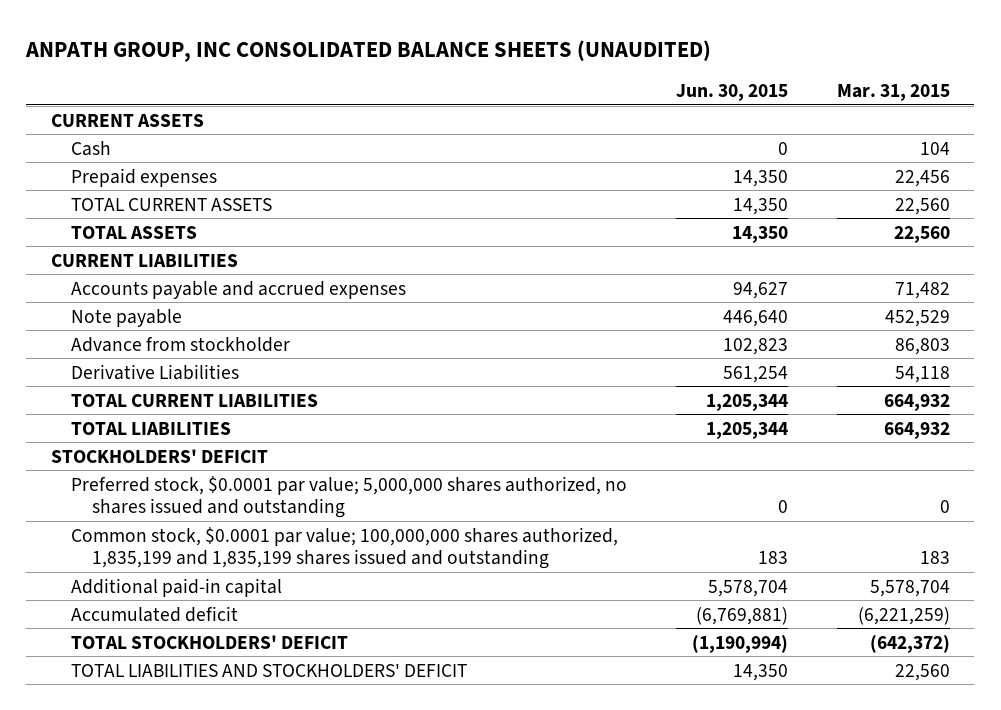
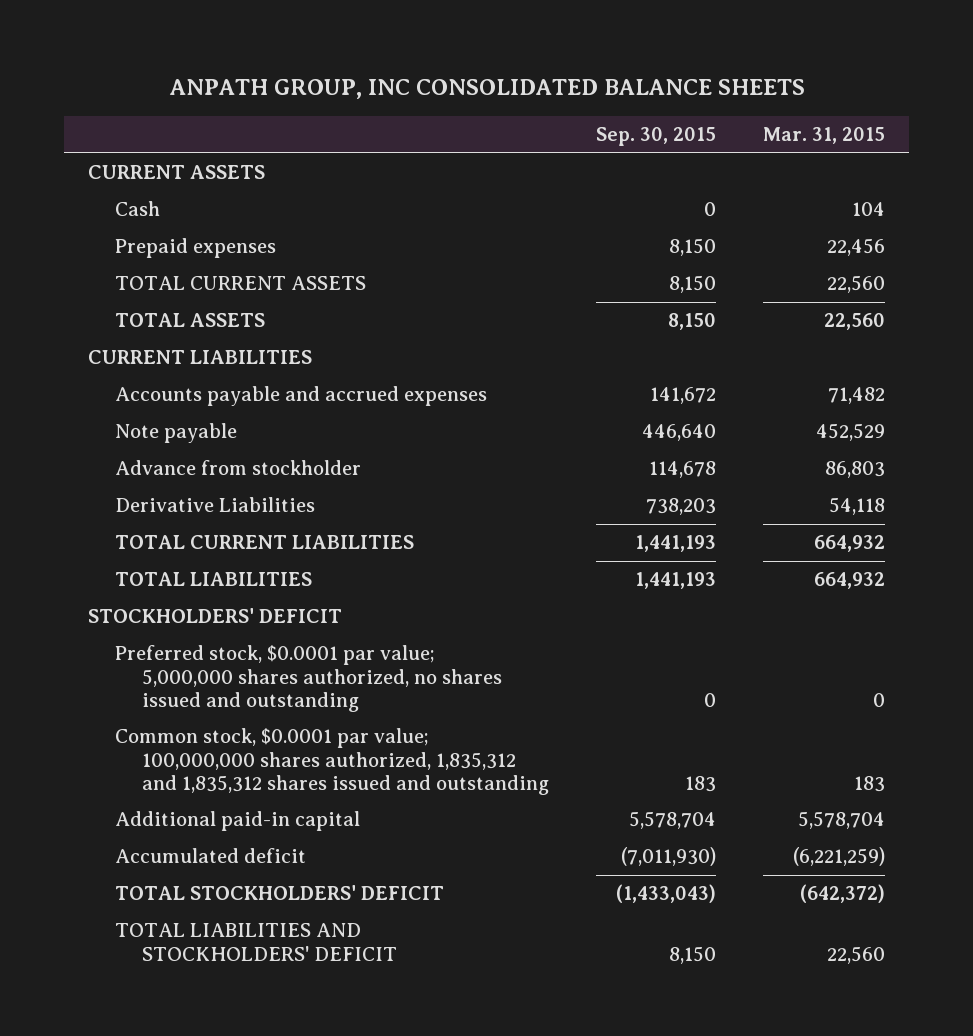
[25,39,712,62] ANPATH GROUP, INC CONSOLIDATED BALANCE SHEETS (UNAUDITED) -> [168,79,805,100] ANPATH GROUP, INC CONSOLIDATED BALANCE SHEETS
[676,83,789,101] Jun. 30, 2015 -> none
none -> [596,127,717,147] Sep. 30, 2015
[71,526,619,570] Common stock, $0.0001 par value; 100,000,000 shares authorized, 1,835,199 and 1,835,199 shares issued and outstanding -> [114,728,549,795] Common stock, $0.0001 par value; 100,000,000 shares authorized, 1,835,312 and 1,835,312 shares issued and outstanding

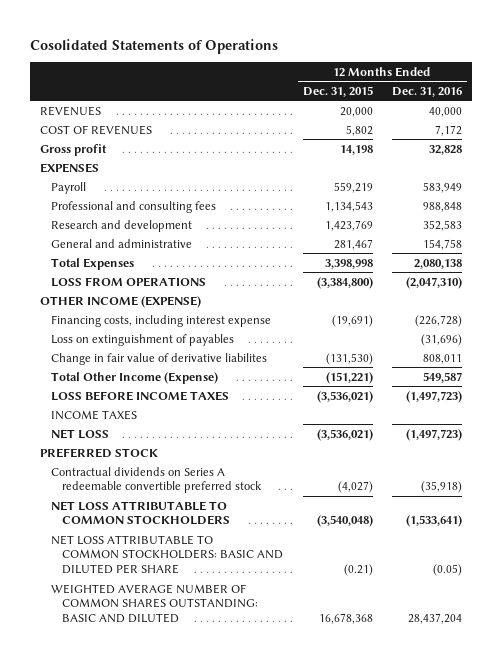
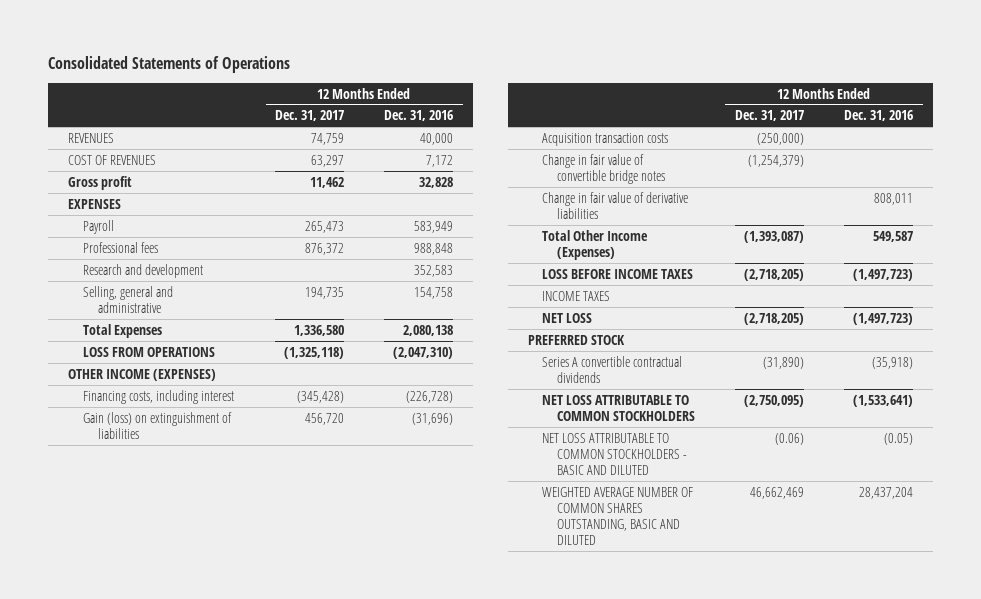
[30,38,279,54] Cosolidated Statements of Operations -> [47,56,290,74] Consolidated Statements of Operations
[302,85,373,97] Dec. 31, 2015 -> none
none -> [275,110,345,122] Dec. 31, 2017
[51,200,217,213] Professional and consulting fees -> [82,241,158,253] Professional fees
[51,238,193,248] General and administrative -> [82,285,173,313] Selling, general and administrative
[40,295,202,308] OTHER INCOME (EXPENSE) -> [67,368,216,381] OTHER INCOME (EXPENSES)
[51,314,272,327] Financing costs, including interest expense -> [82,389,234,404] Financing costs, including interest
[51,333,235,346] Loss on extinguishment of payables -> [82,411,232,439] Gain (loss) on extinguishment of liabilities
none -> [542,132,669,146] Acquisition transaction costs
none -> [542,153,666,184] Change in fair value of convertible bridge notes
[51,352,268,365] Change in fair value of derivative liabilites -> [542,191,689,219] Change in fair value of derivative liabilities
[51,371,219,384] Total Other Income (Expense) -> [542,229,649,260] Total Other Income (Expenses)
[51,466,263,494] Contractual dividends on Series A redeemable convertible preferred stock -> [542,355,683,383] Series A convertible contractual dividends
[51,534,284,575] NET LOSS ATTRIBUTABLE TO COMMON STOCKHOLDERS: BASIC AND DILUTED PER SHARE -> [542,432,688,475] NET LOSS ATTRIBUTABLE TO COMMON STOCKHOLDERS - BASIC AND DILUTED
[51,583,259,624] WEIGHTED AVERAGE NUMBER OF COMMON SHARES OUTSTANDING: BASIC AND DILUTED -> [542,486,694,545] WEIGHTED AVERAGE NUMBER OF COMMON SHARES OUTSTANDING, BASIC AND DILUTED

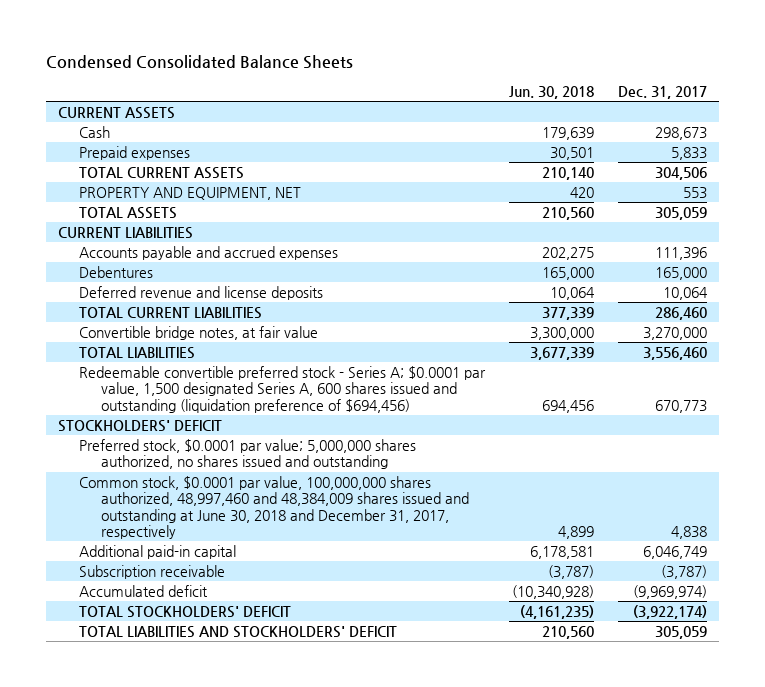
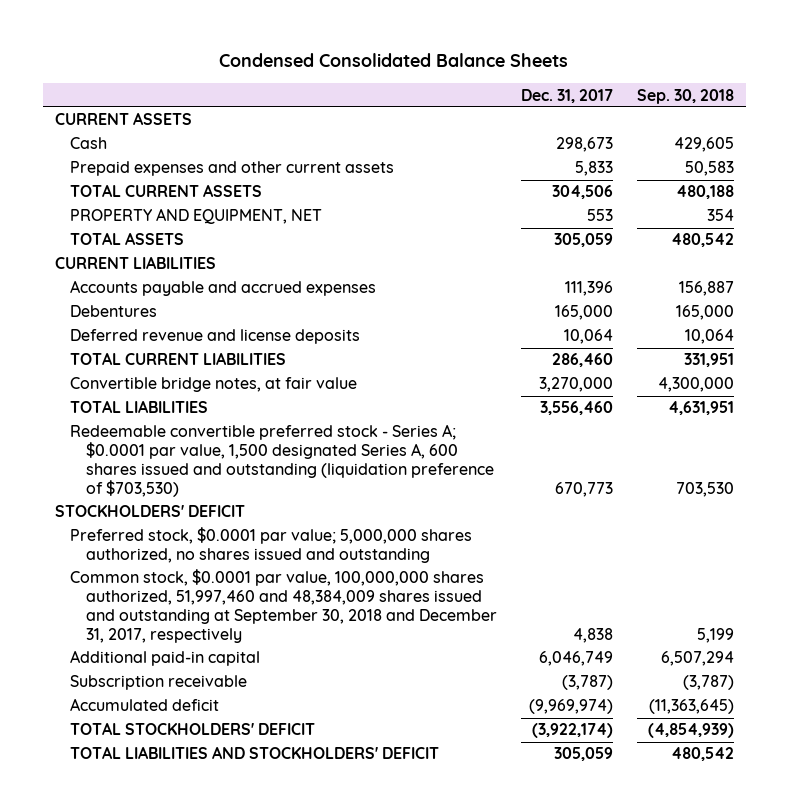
[509,86,595,100] Jun. 30, 2018 -> none
none -> [636,88,734,104] Sep. 30, 2018
[79,145,191,160] Prepaid expenses -> [70,161,395,177] Prepaid expenses and other current assets
[79,365,487,413] Redeemable convertible preferred stock - Series A; $0.0001 par value, 1,500 designated Series A, 600 shares issued and outstanding (liquidation preference of $694,456) -> [70,424,494,497] Redeemable convertible preferred stock - Series A; $0.0001 par value, 1,500 designated Series A, 600 shares issued and outstanding (liquidation preference of $703,530)
[79,475,470,540] Common stock, $0.0001 par value, 100,000,000 shares authorized, 48,997,460 and 48,384,009 shares issued and outstanding at June 30, 2018 and December 31, 2017, respectively -> [70,569,497,643] Common stock, $0.0001 par value, 100,000,000 shares authorized, 51,997,460 and 48,384,009 shares issued and outstanding at September 30, 2018 and December 31, 2017, respectively

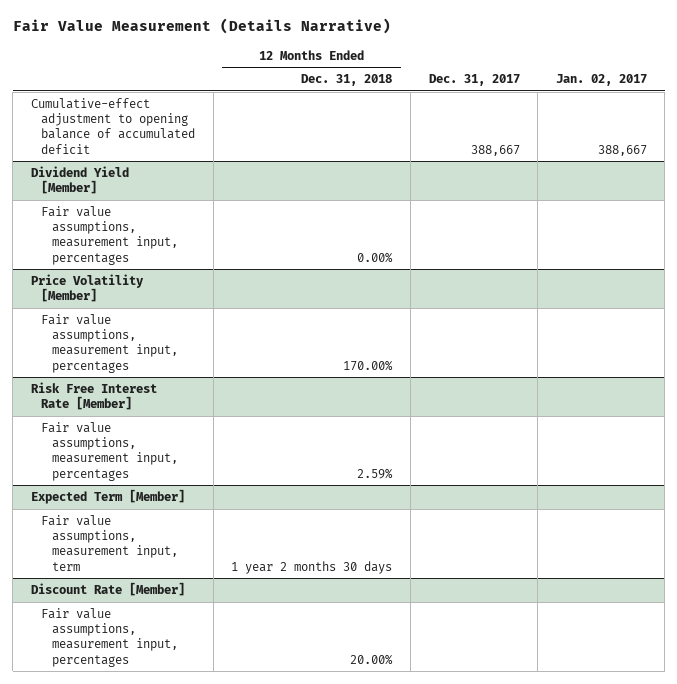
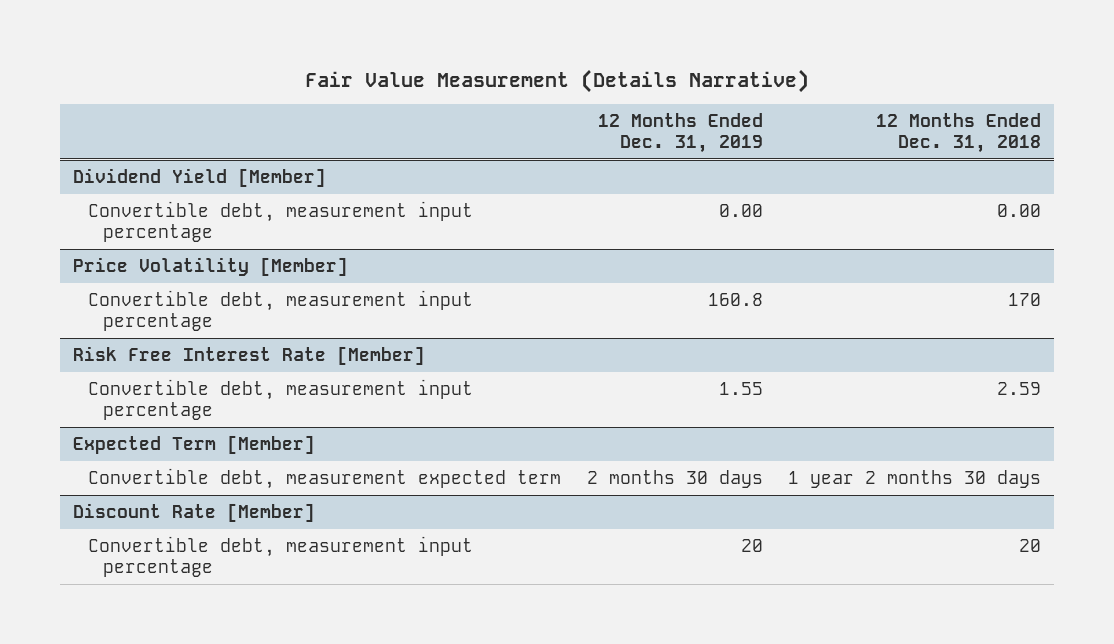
[428,74,520,87] Dec. 31, 2017 -> none
[555,74,647,87] Jan. 02, 2017 -> none
none -> [597,112,763,153] 12 Months Ended Dec. 31, 2019
[30,98,196,154] Cumulative-effect adjustment to opening balance of accumulated deficit -> none
[41,206,178,265] Fair value assumptions, measurement input, percentages -> none
none -> [88,200,474,242] Convertible debt, measurement input percentage
[41,314,178,373] Fair value assumptions, measurement input, percentages -> none
none -> [88,289,474,331] Convertible debt, measurement input percentage
[41,422,178,481] Fair value assumptions, measurement input, percentages -> none
none -> [88,378,474,420] Convertible debt, measurement input percentage
[41,515,178,571] Fair value assumptions, measurement input, term -> [88,467,562,489] Convertible debt, measurement expected term
[41,608,178,667] Fair value assumptions, measurement input, percentages -> none
none -> [88,535,474,577] Convertible debt, measurement input percentage

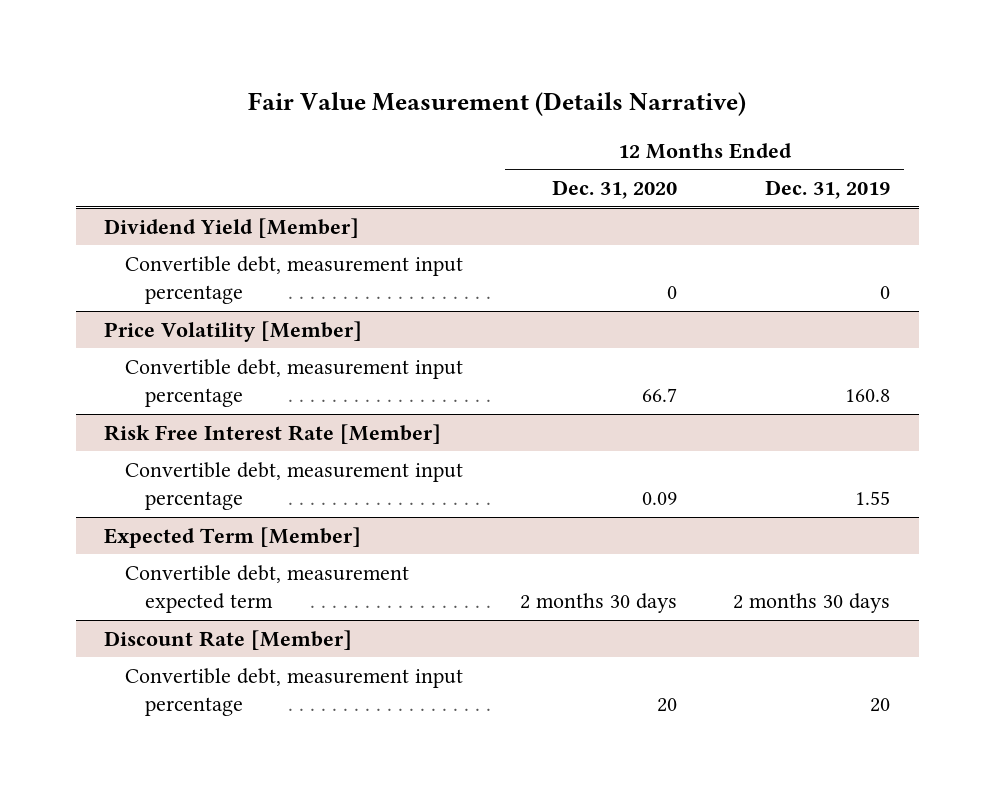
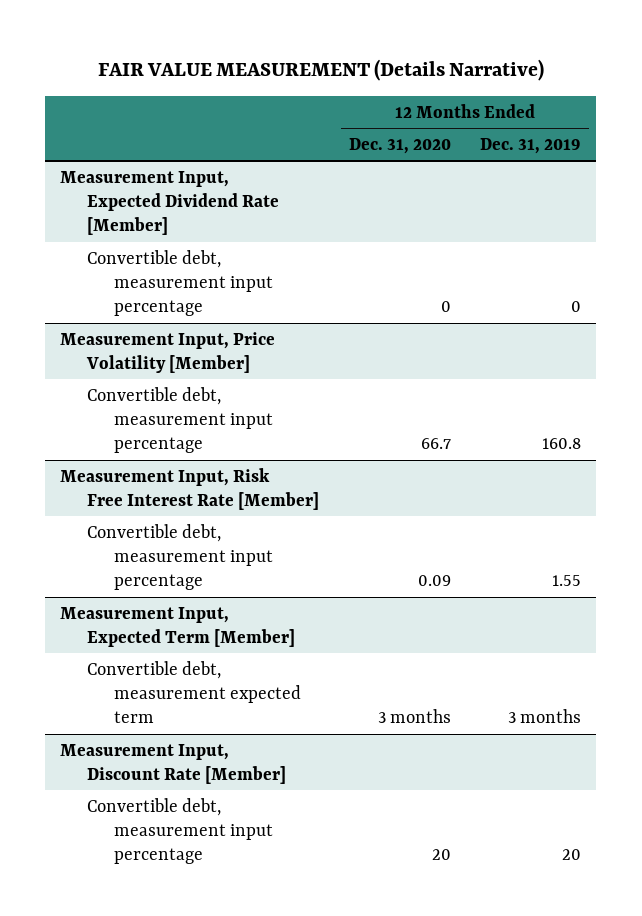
[248,92,747,117] Fair Value Measurement (Details Narrative) -> [97,59,544,82] FAIR VALUE MEASUREMENT (Details Narrative)
[104,217,360,238] Dividend Yield [Member] -> [60,170,279,236] Measurement Input, Expected Dividend Rate [Member]
[104,320,363,342] Price Volatility [Member] -> [60,331,276,373] Measurement Input, Price Volatility [Member]
[104,423,442,444] Risk Free Interest Rate [Member] -> [60,467,319,510] Measurement Input, Risk Free Interest Rate [Member]
[104,526,362,548] Expected Term [Member] -> [60,606,295,647] Measurement Input, Expected Term [Member]
[519,593,677,614] 2 months 30 days -> [377,709,451,724] 3 months
[733,593,891,614] 2 months 30 days -> [508,709,582,724] 3 months
[104,629,353,650] Discount Rate [Member] -> [60,743,286,784] Measurement Input, Discount Rate [Member]

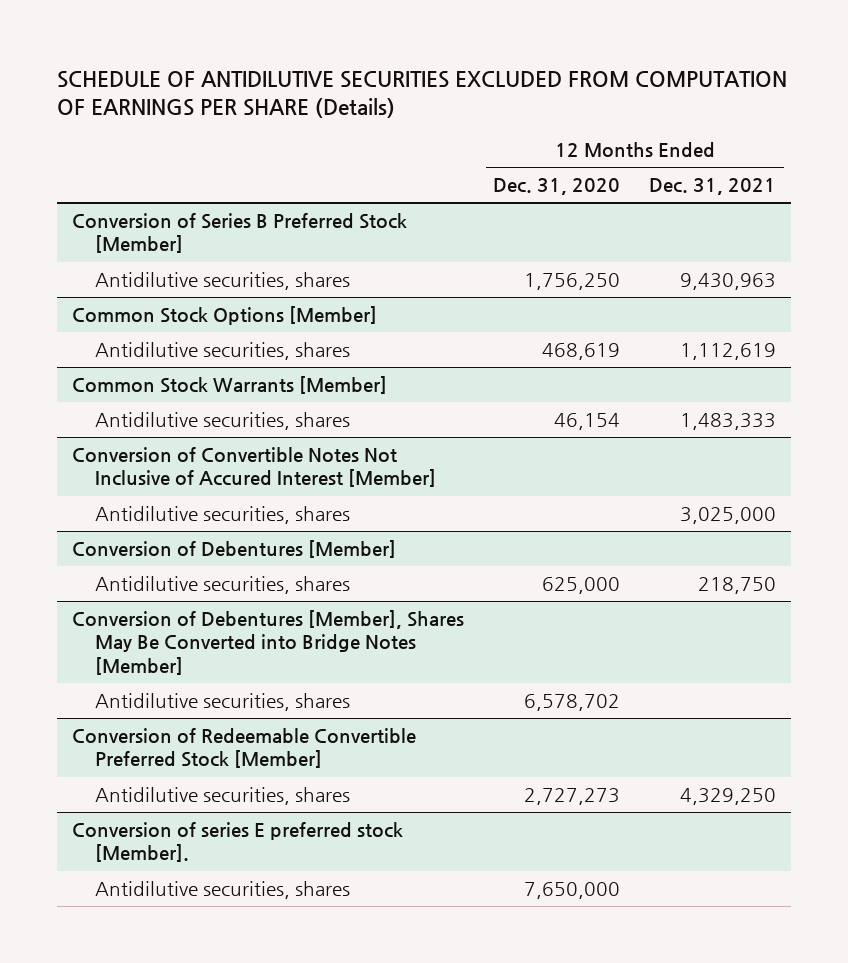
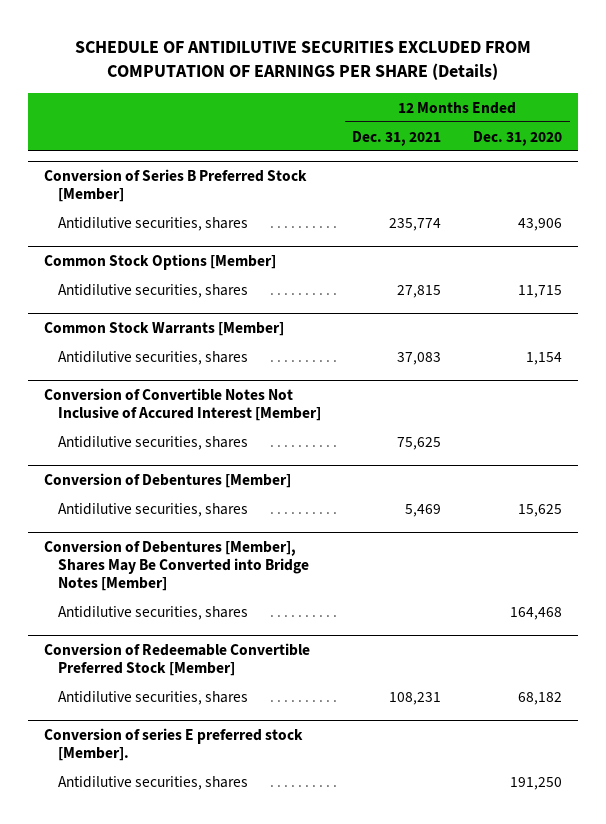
[524,272,621,290] 1,756,250 -> [517,217,562,231] 43,906
[680,272,777,290] 9,430,963 -> [389,217,442,231] 235,774
[542,342,621,360] 468,619 -> [517,284,562,298] 11,715
[680,342,777,360] 1,112,619 -> [397,284,442,298] 27,815
[554,412,621,430] 46,154 -> [525,351,562,365] 1,154
[680,412,777,430] 1,483,333 -> [397,351,442,365] 37,083
[680,506,777,524] 3,025,000 -> [397,436,442,450] 75,625
[542,576,621,594] 625,000 -> [517,503,562,517] 15,625
[698,576,777,594] 218,750 -> [405,503,442,517] 5,469
[524,693,621,711] 6,578,702 -> [509,606,562,620] 164,468
[524,787,621,805] 2,727,273 -> [517,691,562,705] 68,182
[680,787,777,805] 4,329,250 -> [389,691,442,705] 108,231
[524,881,621,899] 7,650,000 -> [509,776,562,790] 191,250

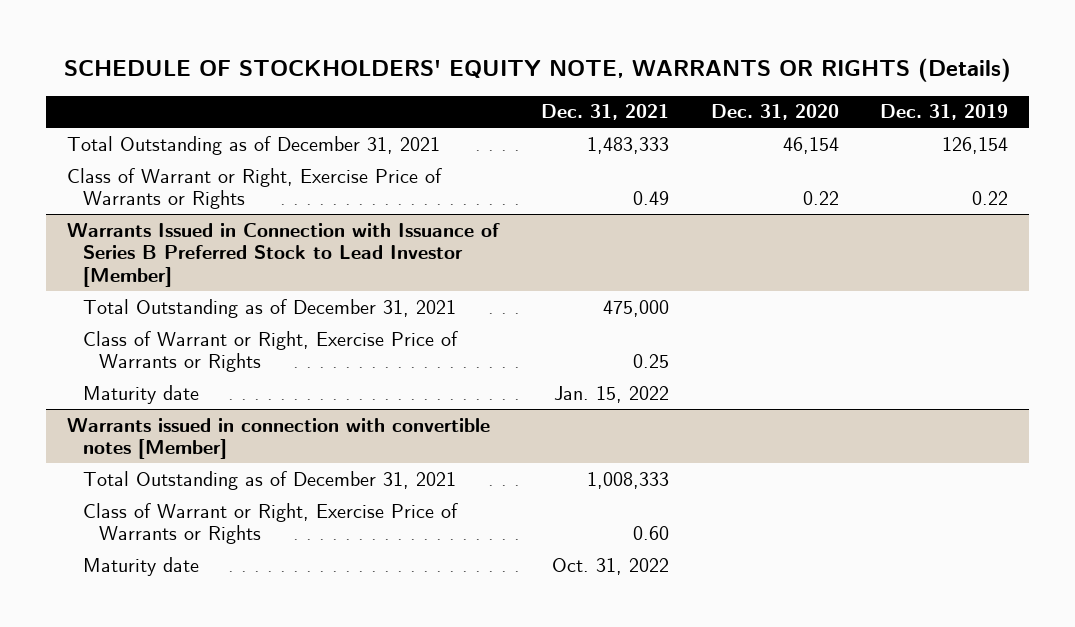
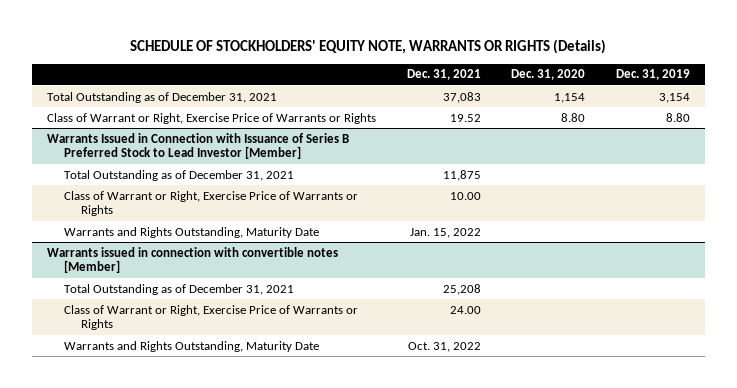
[586,136,669,154] 1,483,333 -> [442,91,481,103] 37,083
[782,136,839,154] 46,154 -> [554,92,586,103] 1,154
[942,136,1009,154] 126,154 -> [658,92,690,103] 3,154
[632,191,669,206] 0.49 -> [449,113,481,122] 19.52
[802,191,839,206] 0.22 -> [561,112,586,122] 8.80
[972,191,1009,206] 0.22 -> [665,112,690,122] 8.80
[602,299,669,317] 475,000 -> [442,169,481,181] 11,875
[632,354,669,369] 0.25 -> [449,191,481,200] 10.00
[83,384,200,404] Maturity date -> [63,226,319,238] Warrants and Rights Outstanding, Maturity Date
[586,471,669,489] 1,008,333 -> [442,283,481,295] 25,208
[632,526,669,541] 0.60 -> [449,305,481,314] 24.00
[83,556,200,576] Maturity date -> [63,340,319,352] Warrants and Rights Outstanding, Maturity Date

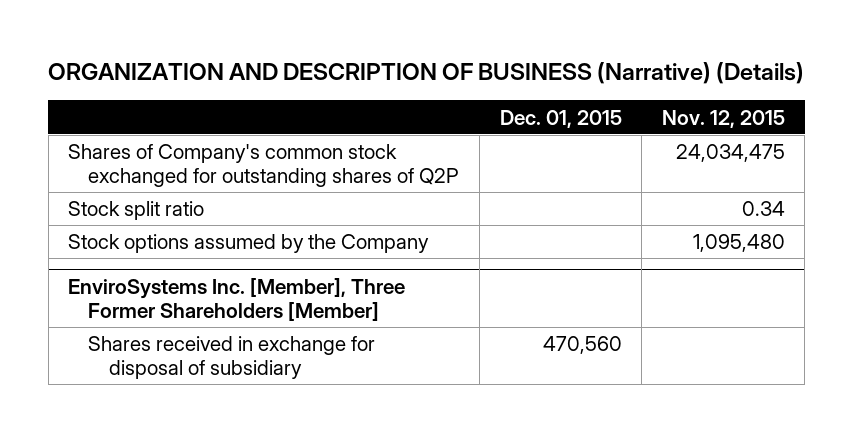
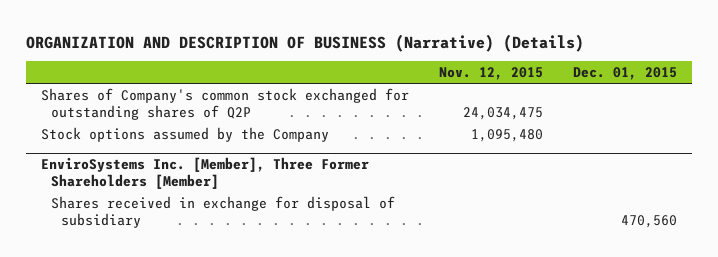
[68,201,205,221] Stock split ratio -> none

